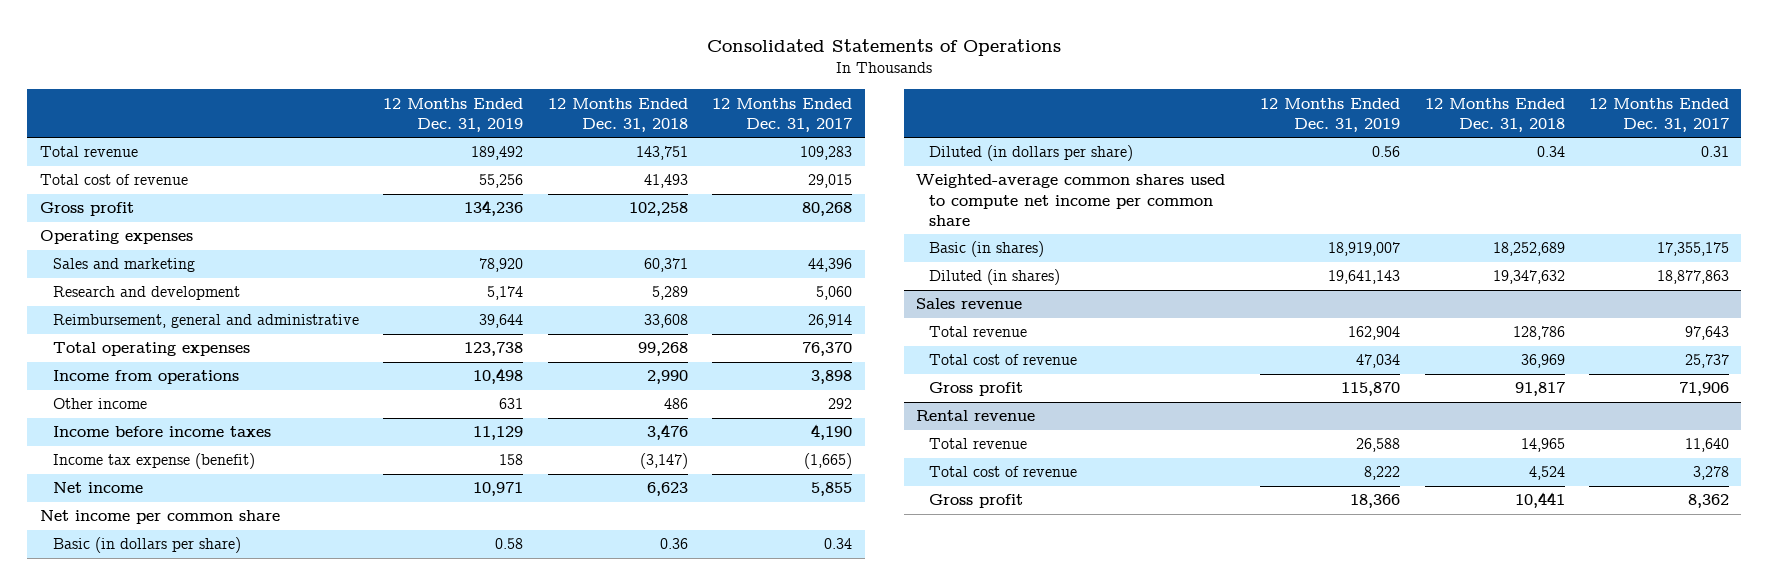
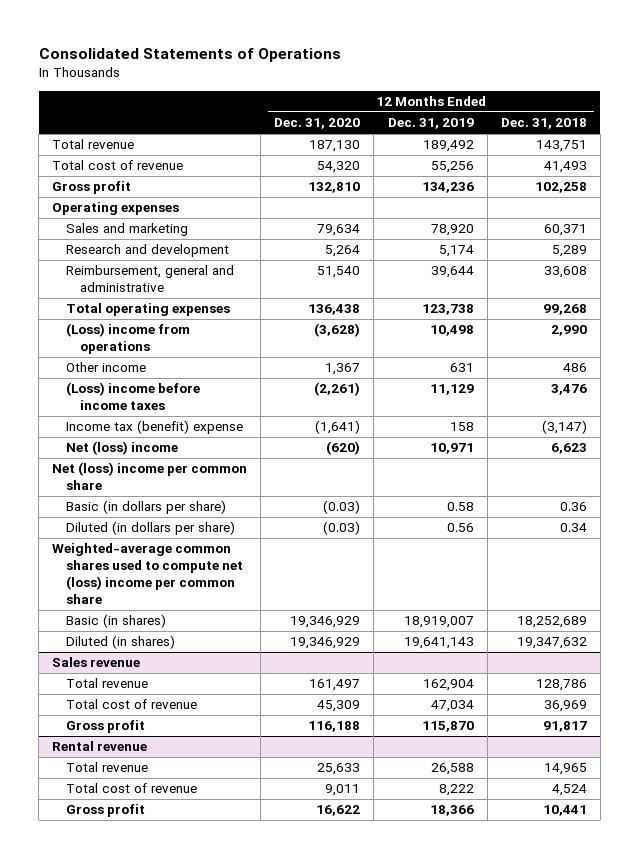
[712,97,853,132] 12 Months Ended Dec. 31, 2017 -> none
none -> [274,118,361,130] Dec. 31, 2020
[52,370,239,385] Income from operations -> [66,323,191,355] (Loss) income from operations
[52,426,271,438] Income before income taxes -> [66,382,201,411] (Loss) income before income taxes
[52,453,255,470] Income tax expense (benefit) -> [66,420,244,435] Income tax (benefit) expense
[52,482,143,494] Net income -> [66,441,179,456] Net (loss) income
[39,510,280,525] Net income per common share -> [52,462,248,491] Net (loss) income per common share
[916,174,1226,226] Weighted-average common shares used to compute net income per common share -> [52,543,244,605] Weighted-average common shares used to compute net (loss) income per common share

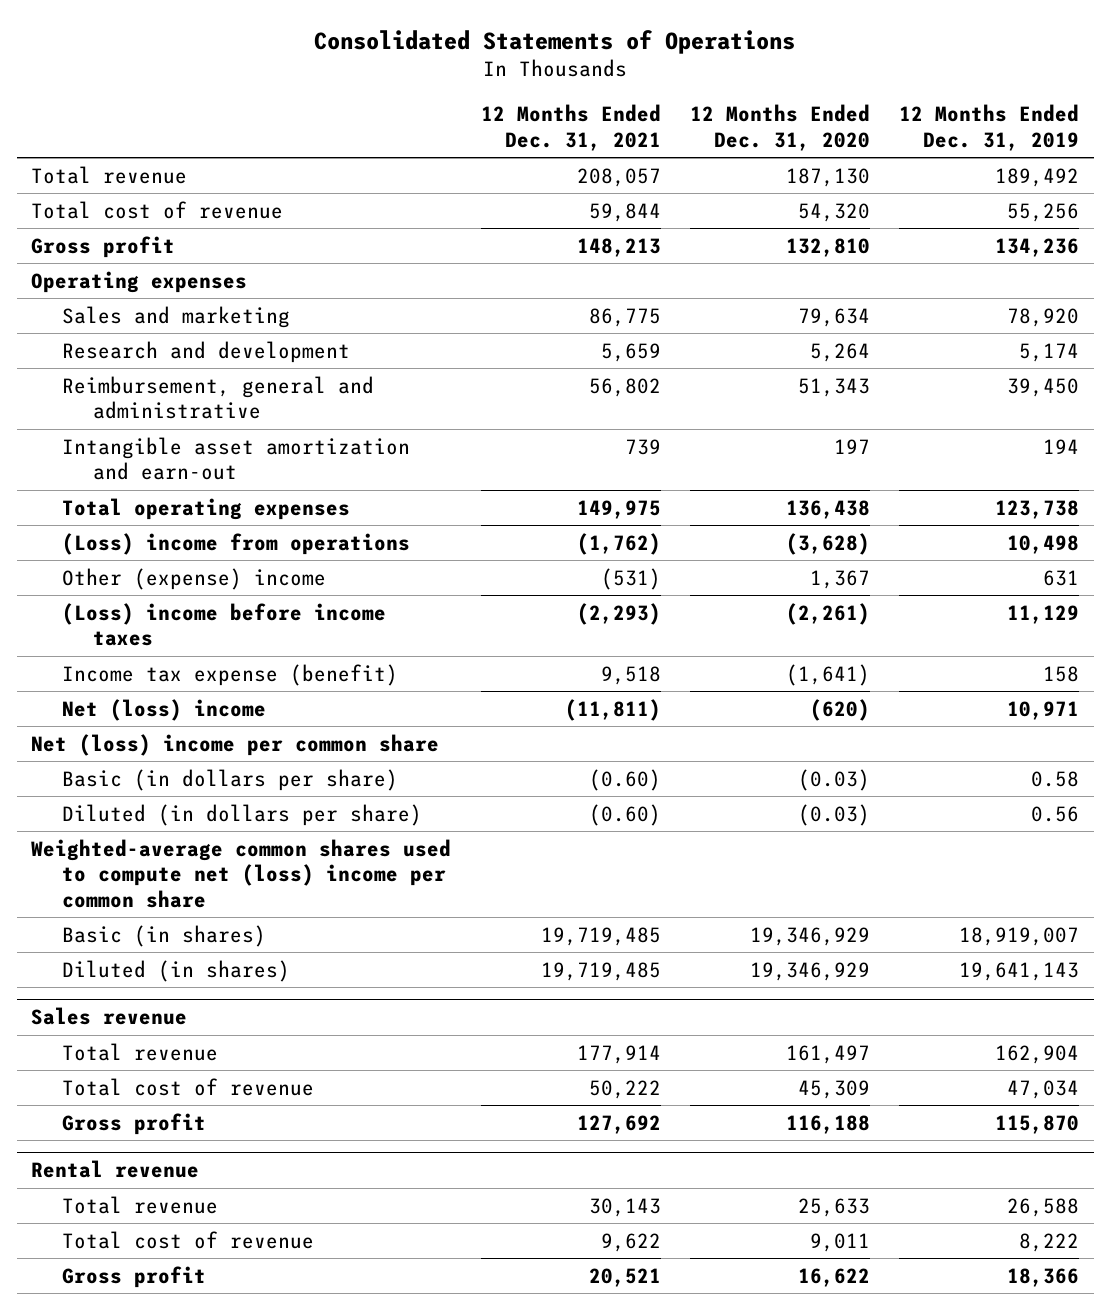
[500,118,587,130] Dec. 31, 2018 -> none
none -> [480,104,661,152] 12 Months Ended Dec. 31, 2021
[317,266,361,279] 51,540 -> [798,377,871,397] 51,343
[430,266,474,279] 39,644 -> [1007,377,1080,397] 39,450
none -> [62,436,411,481] Intangible asset amortization and earn-out
[66,362,147,373] Other income -> [62,567,327,590] Other (expense) income
[66,420,244,435] Income tax (benefit) expense -> [62,663,399,686] Income tax expense (benefit)

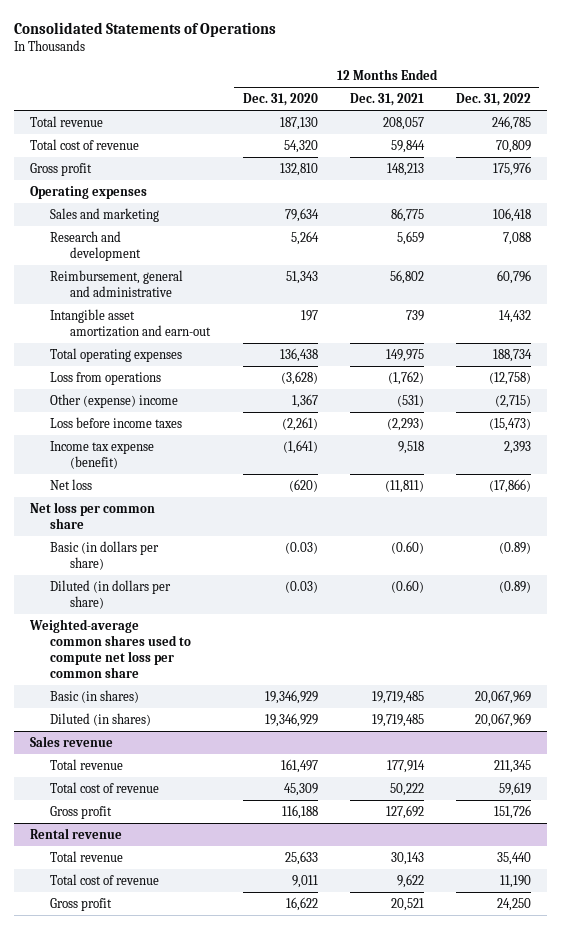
[899,104,1080,152] 12 Months Ended Dec. 31, 2019 -> none
none -> [455,93,531,107] Dec. 31, 2022
[62,532,411,555] (Loss) income from operations -> [50,371,162,385] Loss from operations
[62,602,387,647] (Loss) income before income taxes -> [50,416,183,428] Loss before income taxes
[62,698,267,721] Net (loss) income -> [50,478,93,490] Net loss
[31,733,440,756] Net (loss) income per common share -> [30,501,156,529] Net loss per common share
[31,838,452,908] Weighted-average common shares used to compute net (loss) income per common share -> [29,618,192,678] Weighted-average common shares used to compute net loss per common share

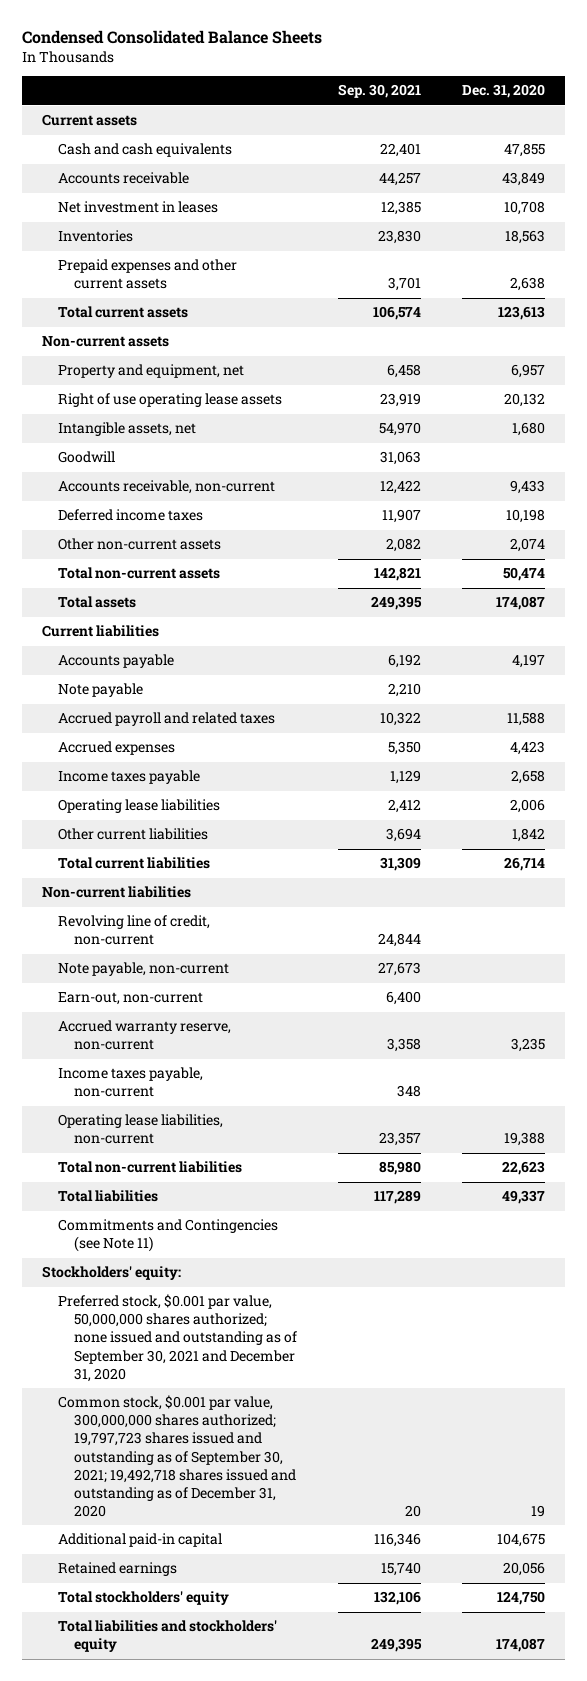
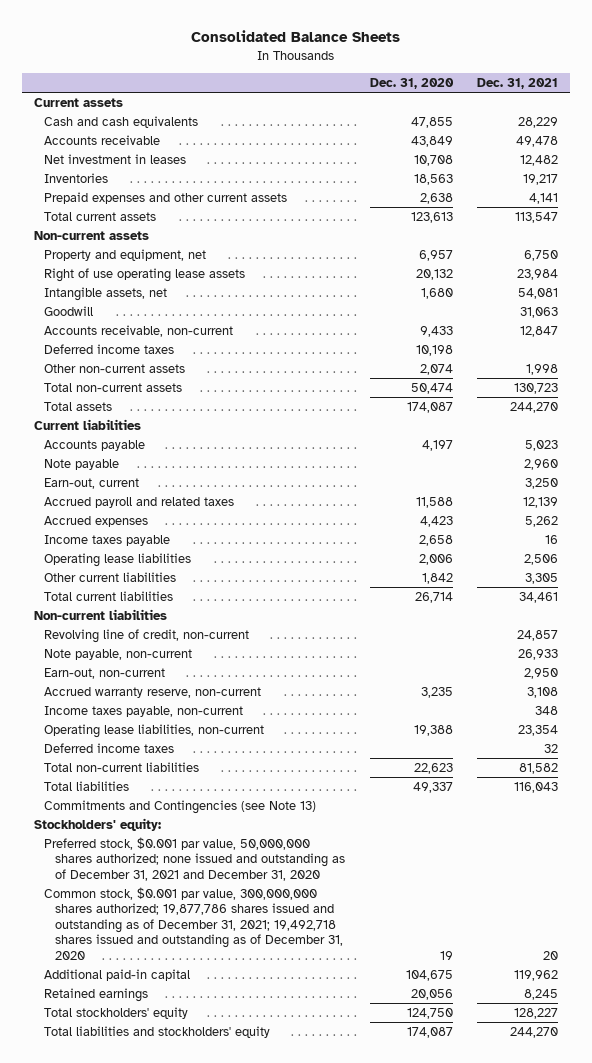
[21,30,322,45] Condensed Consolidated Balance Sheets -> [191,30,401,43] Consolidated Balance Sheets
[337,84,421,99] Sep. 30, 2021 -> none
none -> [477,78,559,90] Dec. 31, 2021
none -> [44,477,140,489] Earn-out, current
none -> [44,742,175,753] Deferred income taxes
[57,1219,278,1253] Commitments and Contingencies (see Note 11) -> [44,799,317,814] Commitments and Contingencies (see Note 13)
[57,1294,297,1382] Preferred stock, $0.001 par value, 50,000,000 shares authorized; none issued and outstanding as of September 30, 2021 and December 31, 2020 -> [44,836,346,881] Preferred stock, $0.001 par value, 50,000,000 shares authorized; none issued and outstanding as of December 31, 2021 and December 31, 2020
[57,1395,296,1517] Common stock, $0.001 par value, 300,000,000 shares authorized; 19,797,723 shares issued and outstanding as of September 30, 2021; 19,492,718 shares issued and outstanding as of December 31, 2020 -> [44,886,344,960] Common stock, $0.001 par value, 300,000,000 shares authorized; 19,877,786 shares issued and outstanding as of December 31, 2021; 19,492,718 shares issued and outstanding as of December 31, 2020

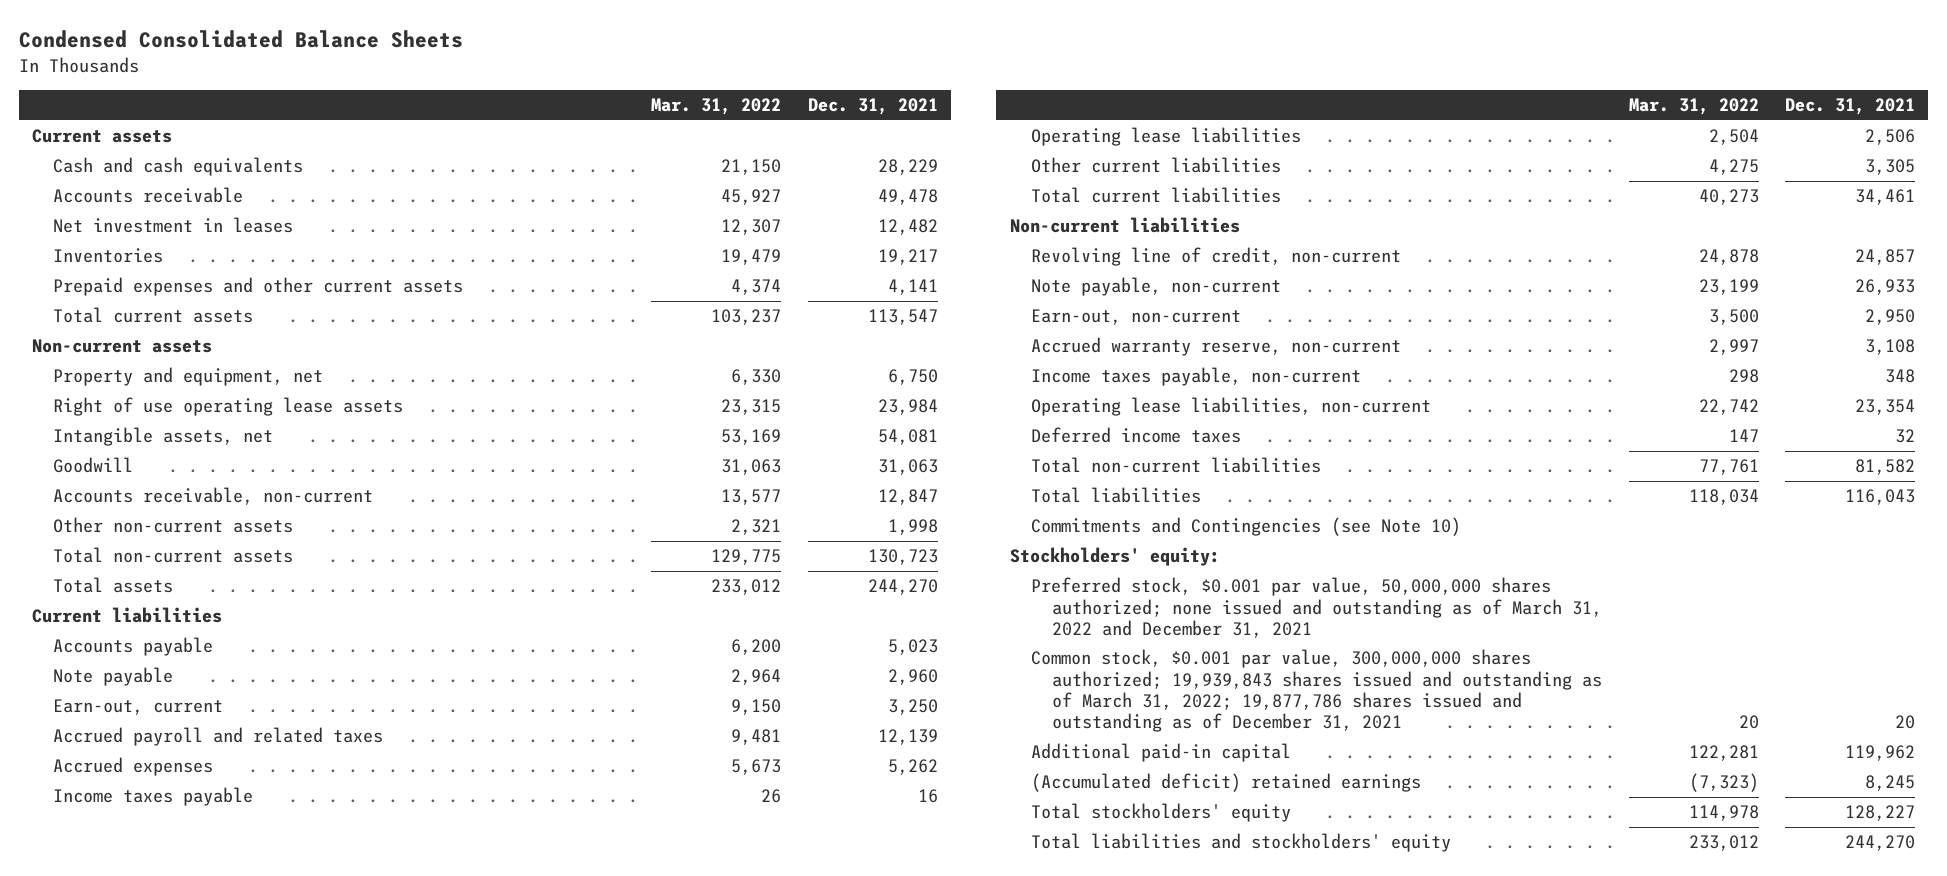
[191,30,401,43] Consolidated Balance Sheets -> [18,30,463,49] Condensed Consolidated Balance Sheets
[369,78,454,90] Dec. 31, 2020 -> none
none -> [651,98,782,116] Mar. 31, 2022
[44,343,175,354] Deferred income taxes -> none
[44,799,317,814] Commitments and Contingencies (see Note 13) -> [1030,517,1461,537] Commitments and Contingencies (see Note 10)
[44,836,346,881] Preferred stock, $0.001 par value, 50,000,000 shares authorized; none issued and outstanding as of December 31, 2021 and December 31, 2020 -> [1030,577,1602,638] Preferred stock, $0.001 par value, 50,000,000 shares authorized; none issued and outstanding as of March 31, 2022 and December 31, 2021
[44,886,344,960] Common stock, $0.001 par value, 300,000,000 shares authorized; 19,877,786 shares issued and outstanding as of December 31, 2021; 19,492,718 shares issued and outstanding as of December 31, 2020 -> [1030,649,1602,733] Common stock, $0.001 par value, 300,000,000 shares authorized; 19,939,843 shares issued and outstanding as of March 31, 2022; 19,877,786 shares issued and outstanding as of December 31, 2021
[44,987,149,1002] Retained earnings -> [1030,773,1421,793] (Accumulated deficit) retained earnings

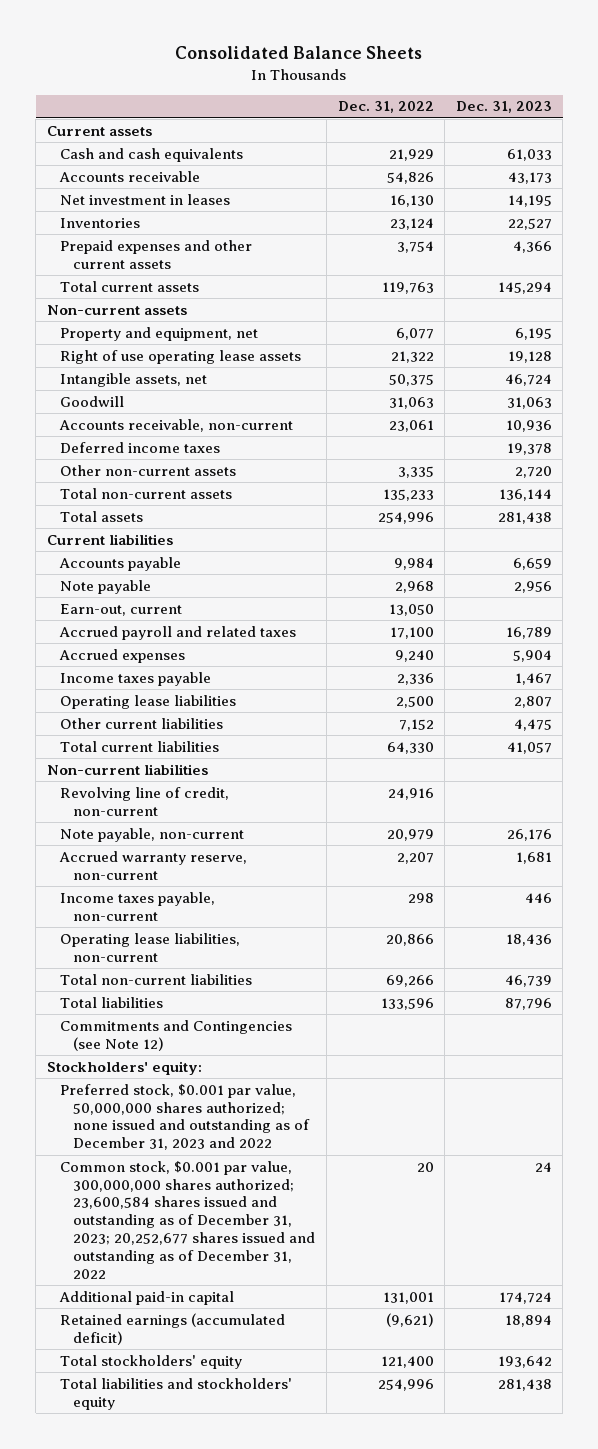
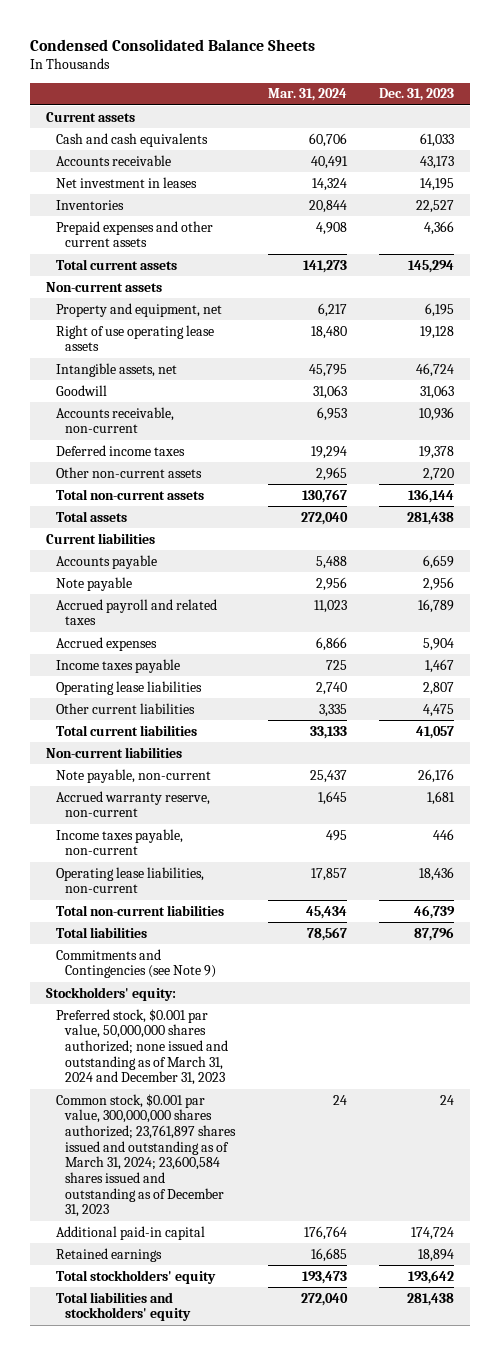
[175,46,423,60] Consolidated Balance Sheets -> [29,38,315,51] Condensed Consolidated Balance Sheets
[337,101,434,114] Dec. 31, 2022 -> none
none -> [267,88,347,102] Mar. 31, 2024
[60,603,183,616] Earn-out, current -> none
[60,786,230,816] Revolving line of credit, non-current -> none
[60,1019,293,1051] Commitments and Contingencies (see Note 12) -> [55,948,217,979] Commitments and Contingencies (see Note 9)
[60,1083,311,1151] Preferred stock, $0.001 par value, 50,000,000 shares authorized; none issued and outstanding as of December 31, 2023 and 2022 -> [55,1008,229,1086] Preferred stock, $0.001 par value, 50,000,000 shares authorized; none issued and outstanding as of March 31, 2024 and December 31, 2023
[60,1160,316,1280] Common stock, $0.001 par value, 300,000,000 shares authorized; 23,600,584 shares issued and outstanding as of December 31, 2023; 20,252,677 shares issued and outstanding as of December 31, 2022 -> [55,1093,237,1218] Common stock, $0.001 par value, 300,000,000 shares authorized; 23,761,897 shares issued and outstanding as of March 31, 2024; 23,600,584 shares issued and outstanding as of December 31, 2023
[60,1312,286,1345] Retained earnings (accumulated deficit) -> [55,1247,162,1262] Retained earnings

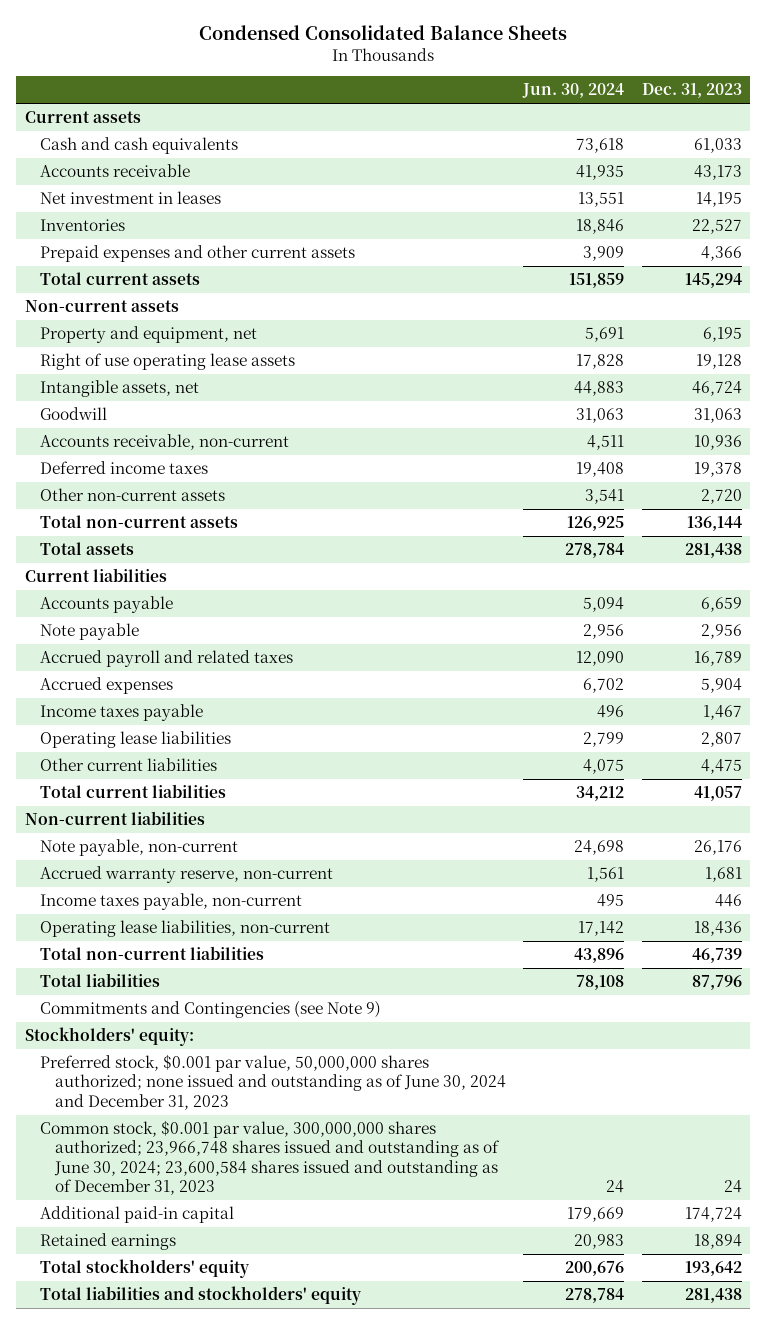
[267,88,347,102] Mar. 31, 2024 -> none
none -> [522,83,625,99] Jun. 30, 2024
[55,1008,229,1086] Preferred stock, $0.001 par value, 50,000,000 shares authorized; none issued and outstanding as of March 31, 2024 and December 31, 2023 -> [39,1053,506,1110] Preferred stock, $0.001 par value, 50,000,000 shares authorized; none issued and outstanding as of June 30, 2024 and December 31, 2023
[55,1093,237,1218] Common stock, $0.001 par value, 300,000,000 shares authorized; 23,761,897 shares issued and outstanding as of March 31, 2024; 23,600,584 shares issued and outstanding as of December 31, 2023 -> [39,1119,500,1196] Common stock, $0.001 par value, 300,000,000 shares authorized; 23,966,748 shares issued and outstanding as of June 30, 2024; 23,600,584 shares issued and outstanding as of December 31, 2023

